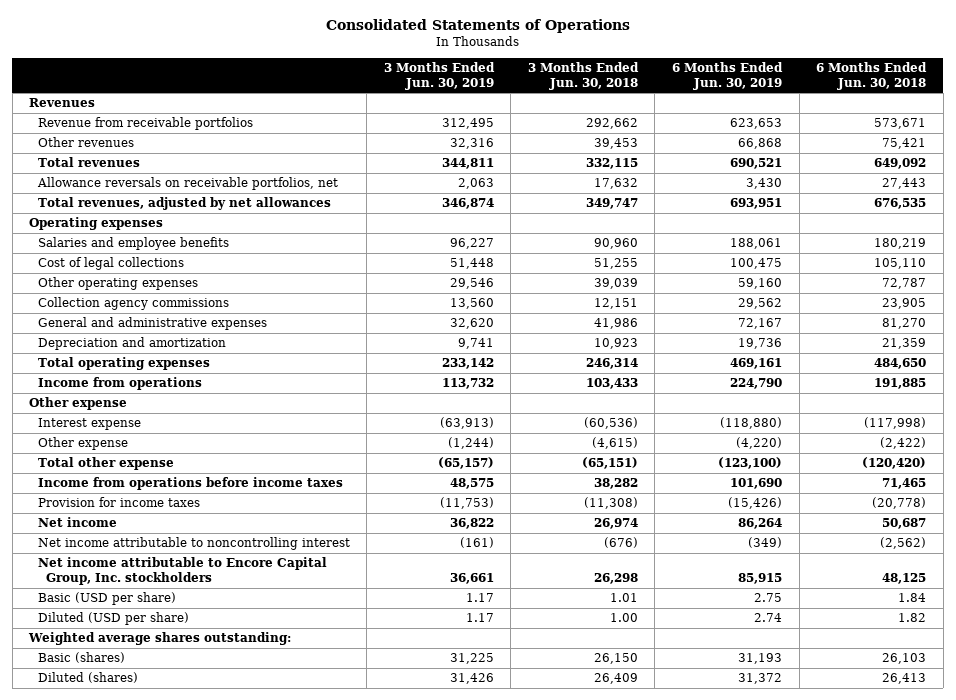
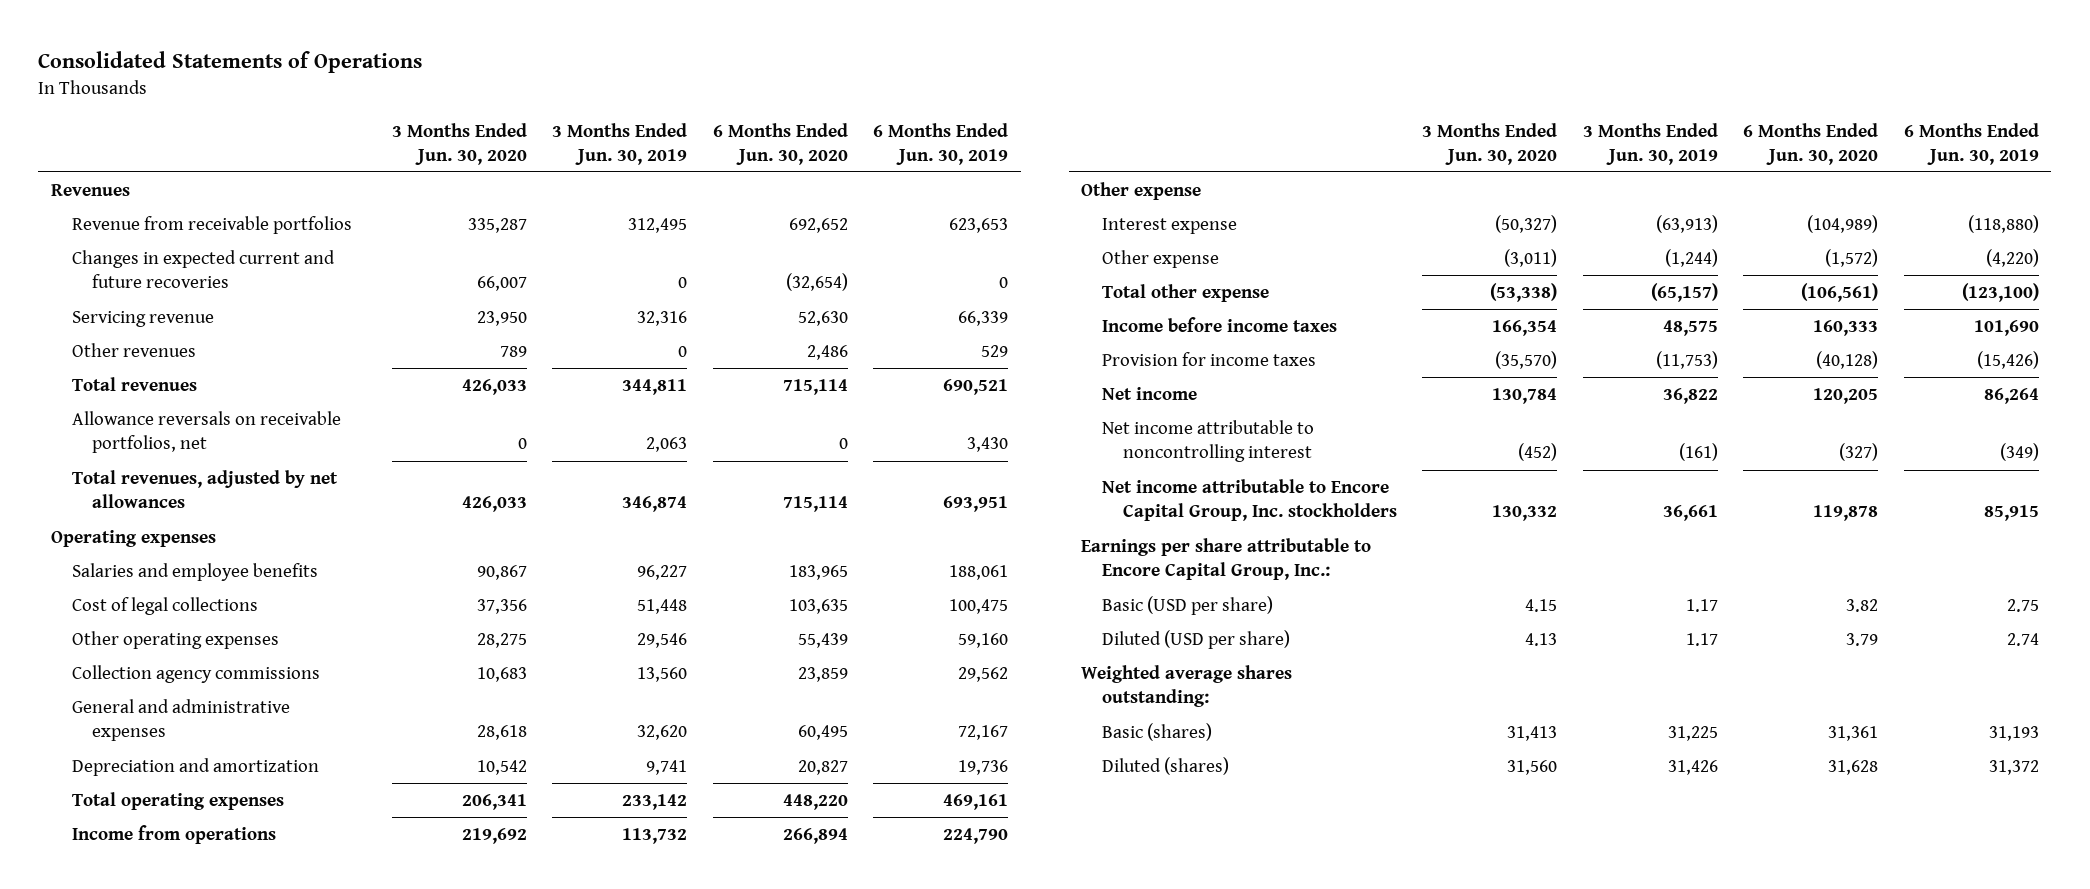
[527,62,639,90] 3 Months Ended Jun. 30, 2018 -> none
[816,62,928,90] 6 Months Ended Jun. 30, 2018 -> none
none -> [391,122,527,165] 3 Months Ended Jun. 30, 2020
none -> [712,122,848,165] 6 Months Ended Jun. 30, 2020
none -> [71,250,335,289] Changes in expected current and future recoveries
none -> [71,311,214,328] Servicing revenue
[449,138,494,150] 32,316 -> [678,346,688,358] 0
[738,138,783,150] 66,868 -> [981,345,1009,358] 529
[37,477,343,491] Income from operations before income taxes -> [1102,317,1338,333] Income before income taxes
none -> [1081,538,1372,581] Earnings per share attributable to Encore Capital Group, Inc.:

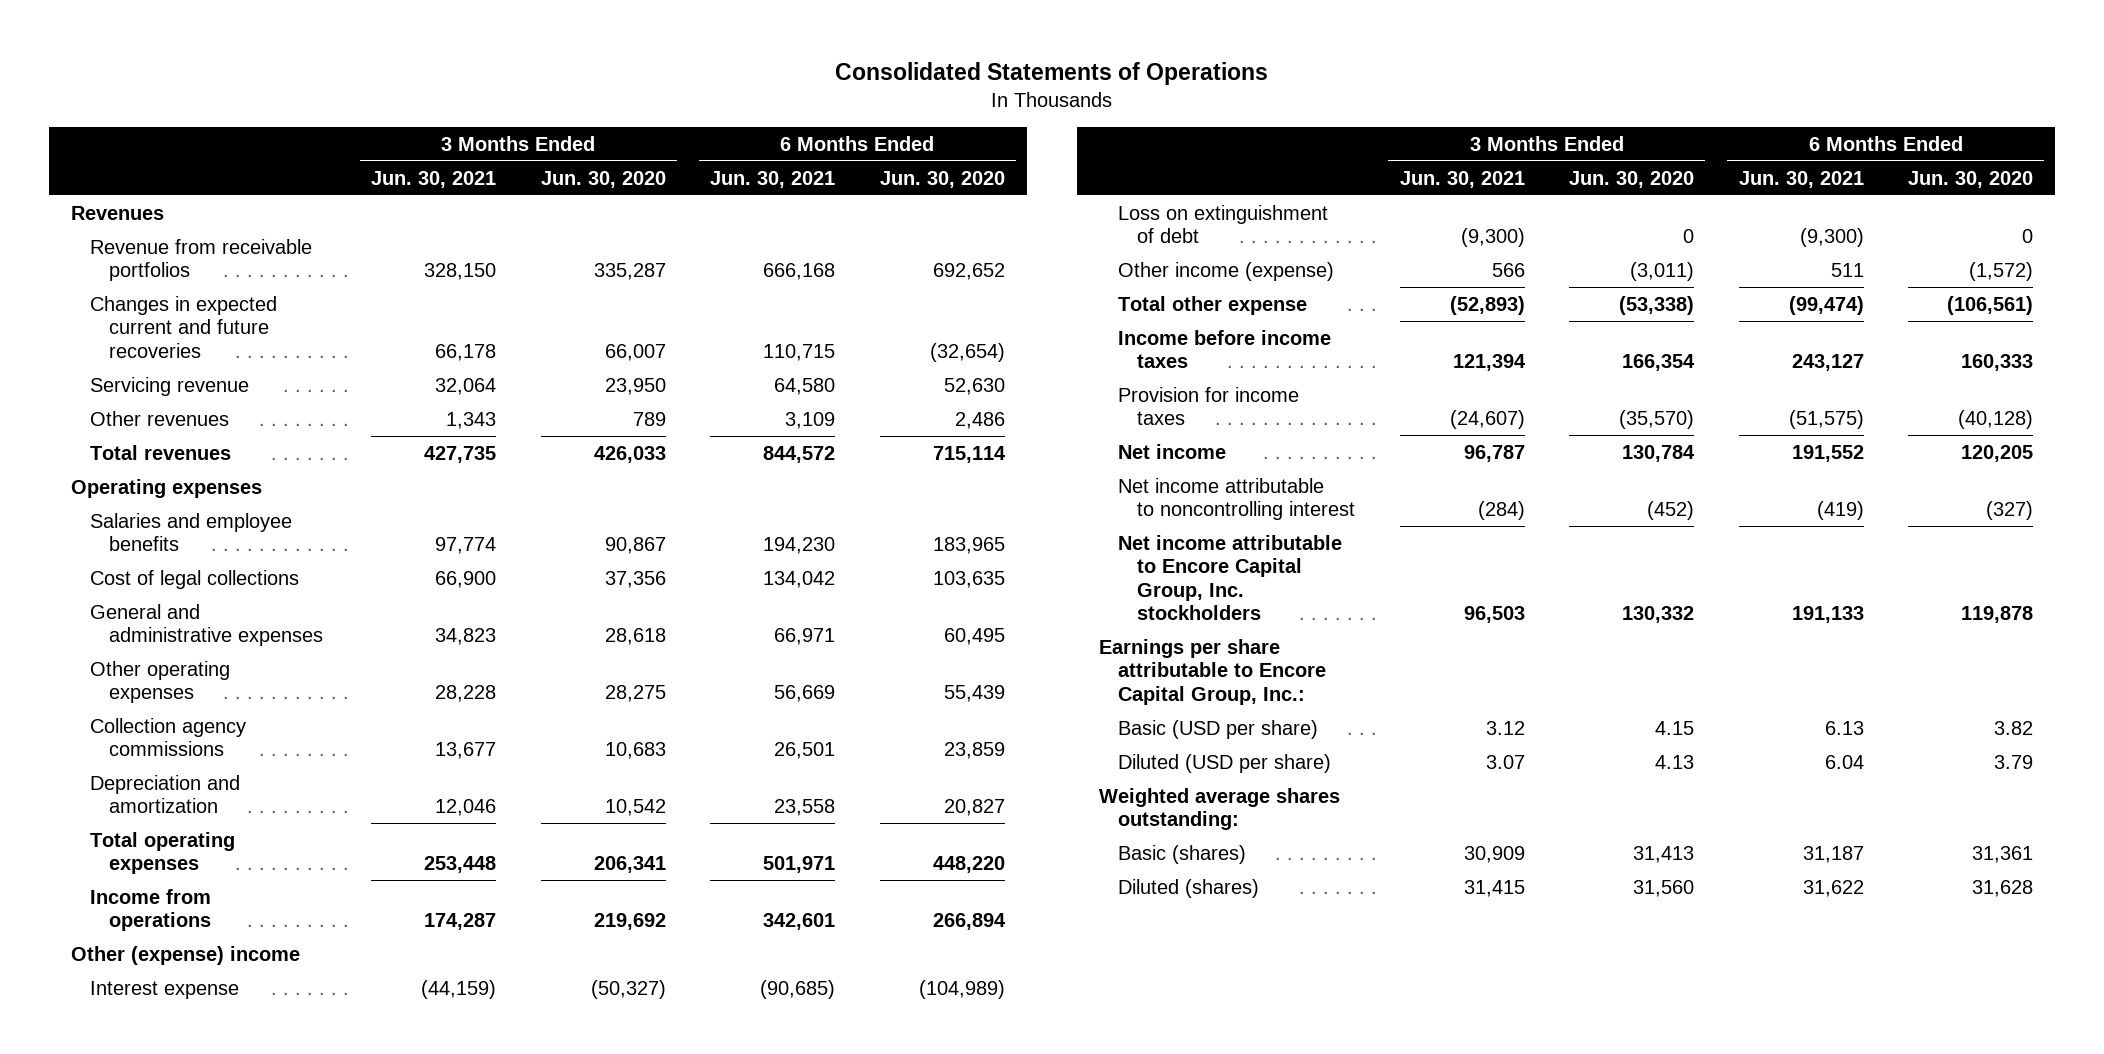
[552,122,688,165] 3 Months Ended Jun. 30, 2019 -> none
[873,122,1009,165] 6 Months Ended Jun. 30, 2019 -> none
none -> [371,170,497,188] Jun. 30, 2021
none -> [710,170,836,188] Jun. 30, 2021
[71,411,341,454] Allowance reversals on receivable portfolios, net -> none
[71,470,338,509] Total revenues, adjusted by net allowances -> none
[71,699,290,742] General and administrative expenses -> [89,603,323,647] General and administrative expenses
[1081,182,1202,201] Other expense -> [71,945,301,965] Other (expense) income
none -> [1118,204,1329,244] Loss on extinguishment of debt
[1102,250,1220,269] Other expense -> [1118,261,1335,281] Other income (expense)

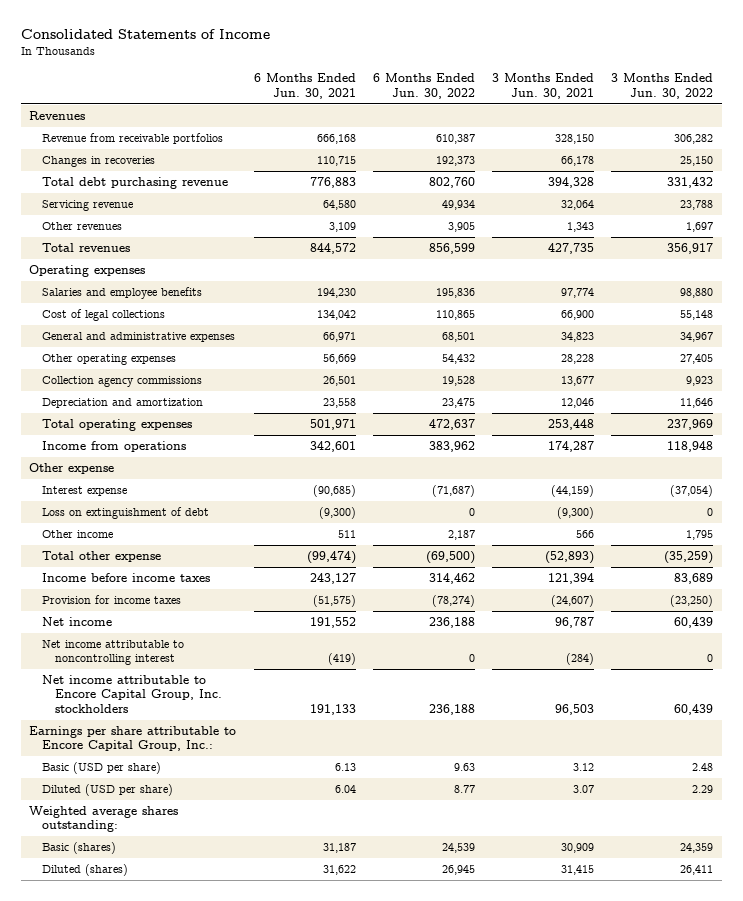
[835,61,1269,85] Consolidated Statements of Operations -> [20,29,270,40] Consolidated Statements of Income
[540,170,666,188] Jun. 30, 2020 -> none
[879,170,1005,188] Jun. 30, 2020 -> none
none -> [372,73,475,99] 6 Months Ended Jun. 30, 2022
none -> [611,73,714,99] 3 Months Ended Jun. 30, 2022
[89,295,277,358] Changes in expected current and future recoveries -> [42,156,156,168] Changes in recoveries
none -> [42,177,229,190] Total debt purchasing revenue
[71,945,301,965] Other (expense) income -> [29,463,115,475] Other expense
[1118,261,1335,281] Other income (expense) -> [42,530,114,539] Other income

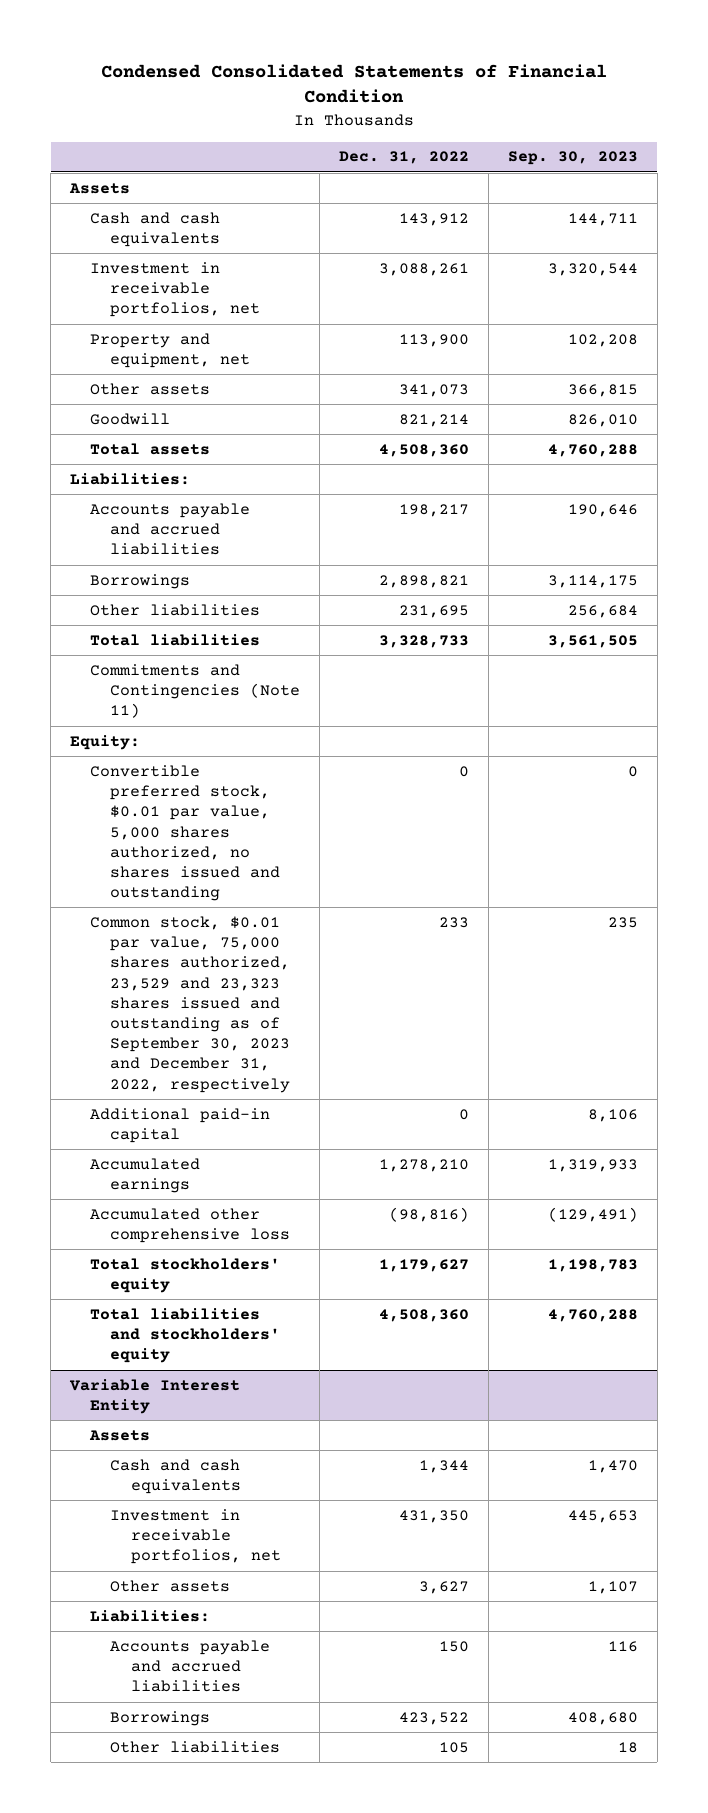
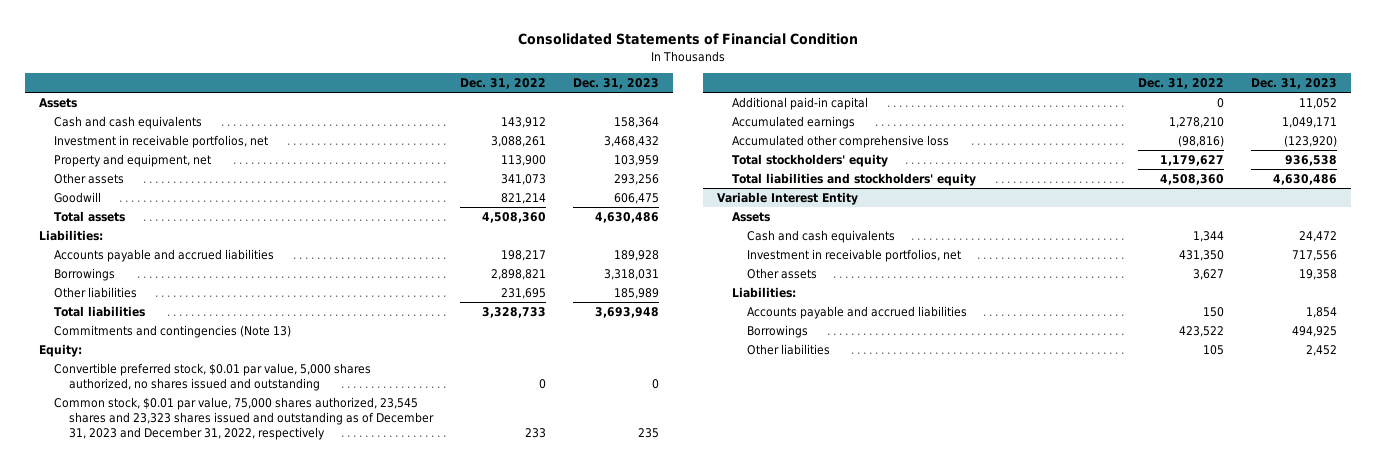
[101,63,608,104] Condensed Consolidated Statements of Financial Condition -> [518,33,859,46] Consolidated Statements of Financial Condition
[507,151,638,166] Sep. 30, 2023 -> none
none -> [573,77,660,89] Dec. 31, 2023
[90,663,301,719] Commitments and Contingencies (Note 11) -> [53,325,291,339] Commitments and contingencies (Note 13)
[90,915,291,1093] Common stock, $0.01 par value, 75,000 shares authorized, 23,529 and 23,323 shares issued and outstanding as of September 30, 2023 and December 31, 2022, respectively -> [53,397,434,440] Common stock, $0.01 par value, 75,000 shares authorized, 23,545 shares and 23,323 shares issued and outstanding as of December 31, 2023 and December 31, 2022, respectively

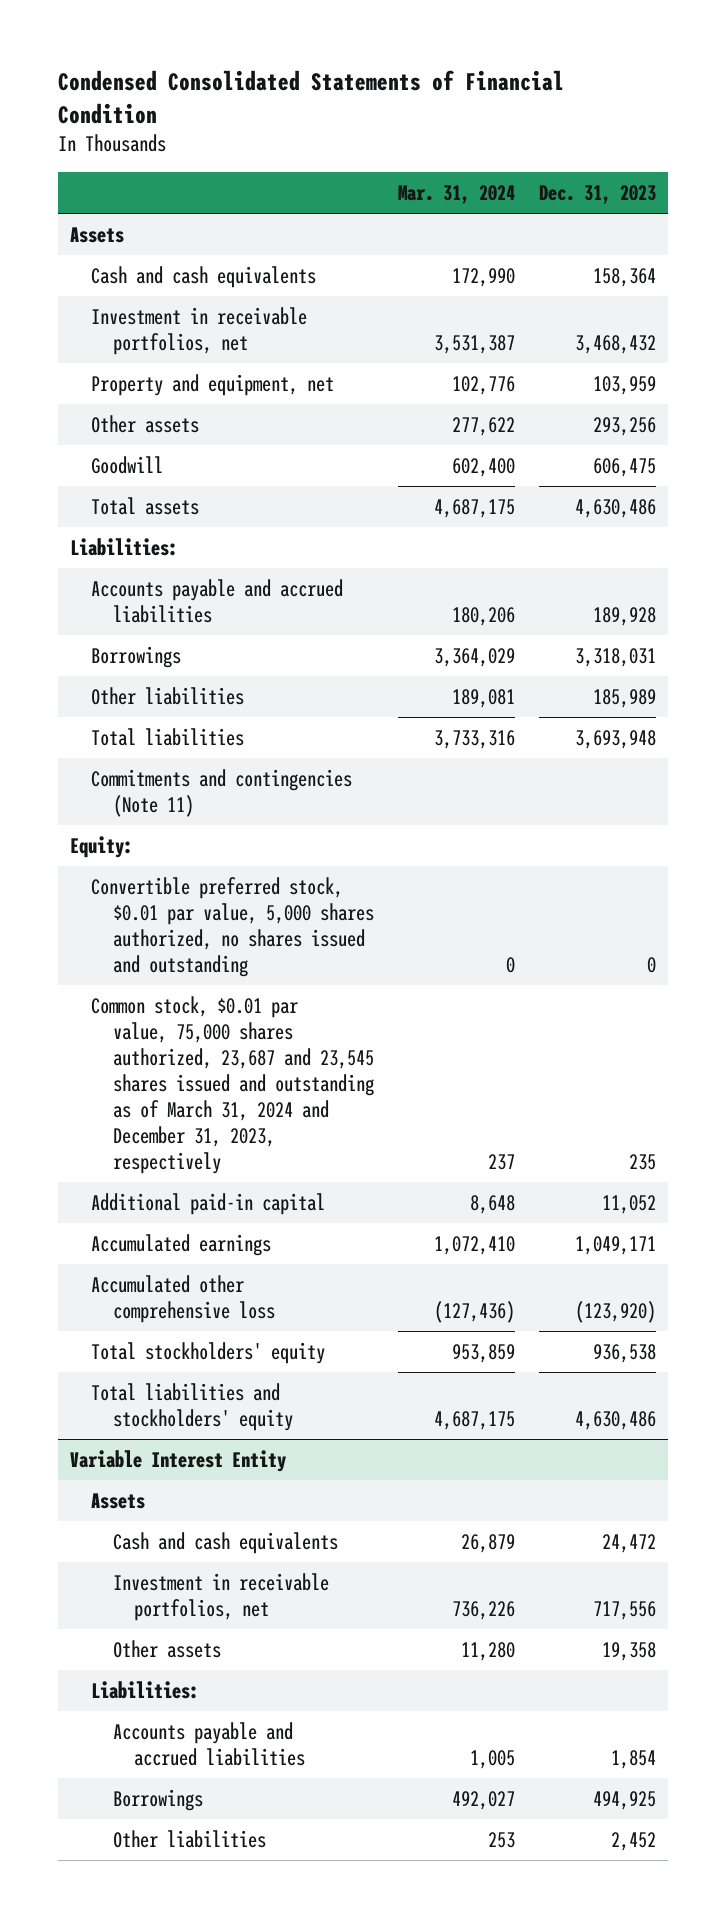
[518,33,859,46] Consolidated Statements of Financial Condition -> [57,70,564,124] Condensed Consolidated Statements of Financial Condition
[459,77,546,89] Dec. 31, 2022 -> none
none -> [397,185,515,205] Mar. 31, 2024
[53,325,291,339] Commitments and contingencies (Note 13) -> [91,769,353,817] Commitments and contingencies (Note 11)
[53,397,434,440] Common stock, $0.01 par value, 75,000 shares authorized, 23,545 shares and 23,323 shares issued and outstanding as of December 31, 2023 and December 31, 2022, respectively -> [91,996,374,1174] Common stock, $0.01 par value, 75,000 shares authorized, 23,687 and 23,545 shares issued and outstanding as of March 31, 2024 and December 31, 2023, respectively

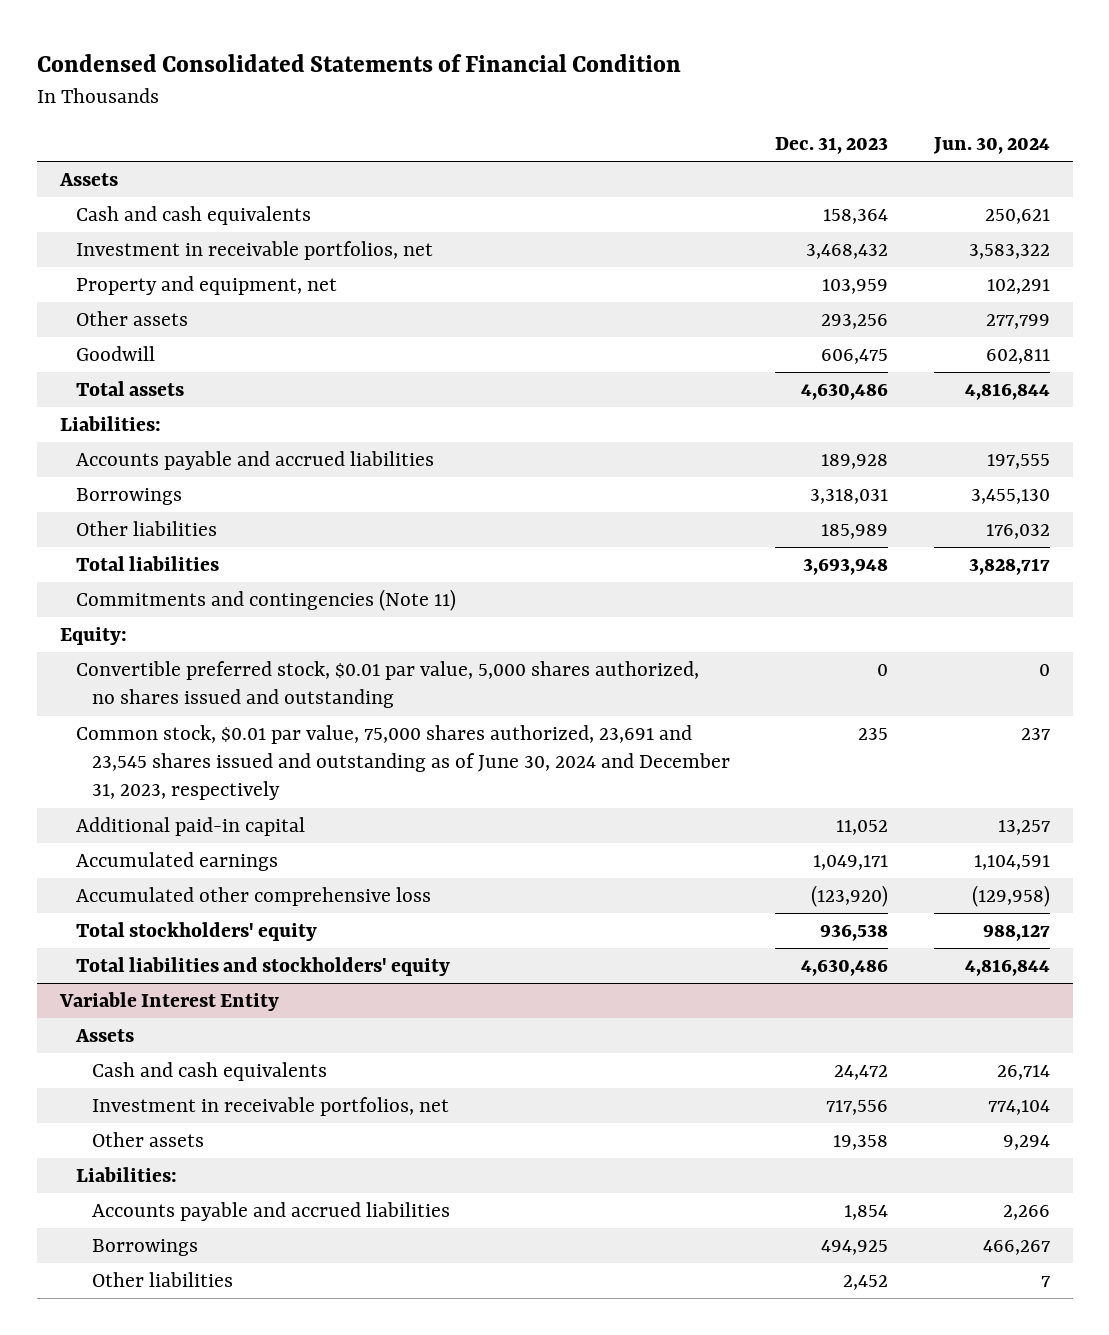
[397,185,515,205] Mar. 31, 2024 -> none
none -> [932,137,1050,155] Jun. 30, 2024
[91,996,374,1174] Common stock, $0.01 par value, 75,000 shares authorized, 23,687 and 23,545 shares issued and outstanding as of March 31, 2024 and December 31, 2023, respectively -> [75,725,730,801] Common stock, $0.01 par value, 75,000 shares authorized, 23,691 and 23,545 shares issued and outstanding as of June 30, 2024 and December 31, 2023, respectively

